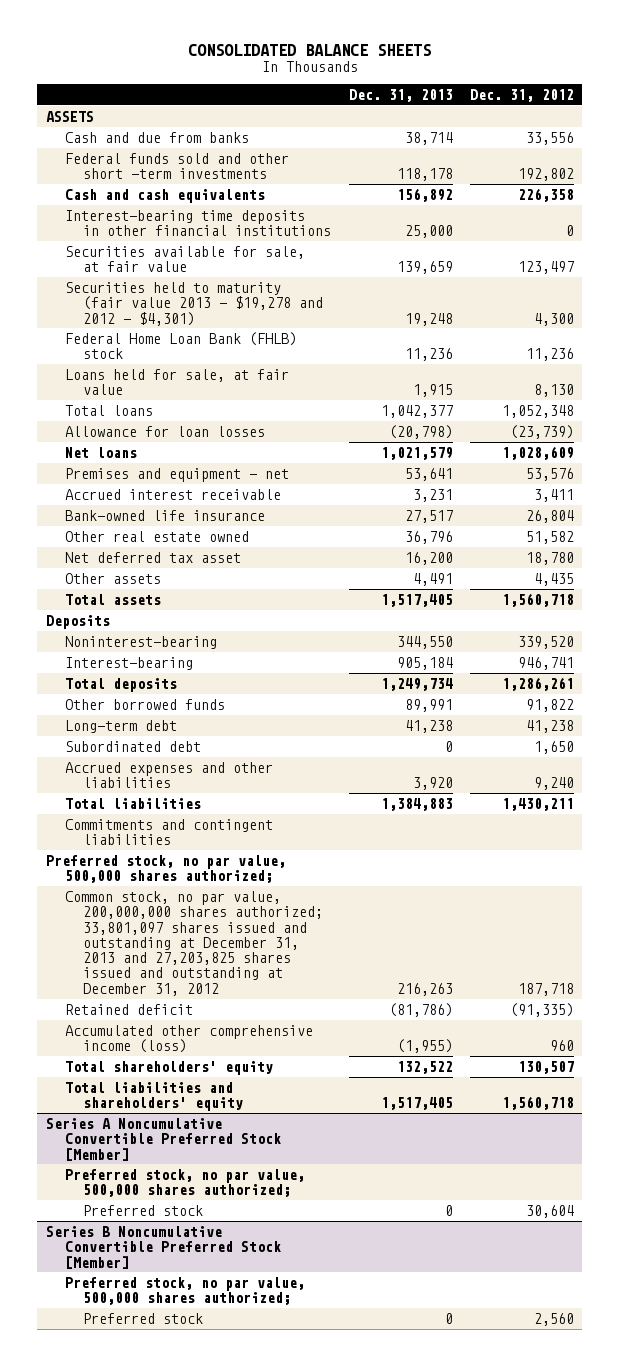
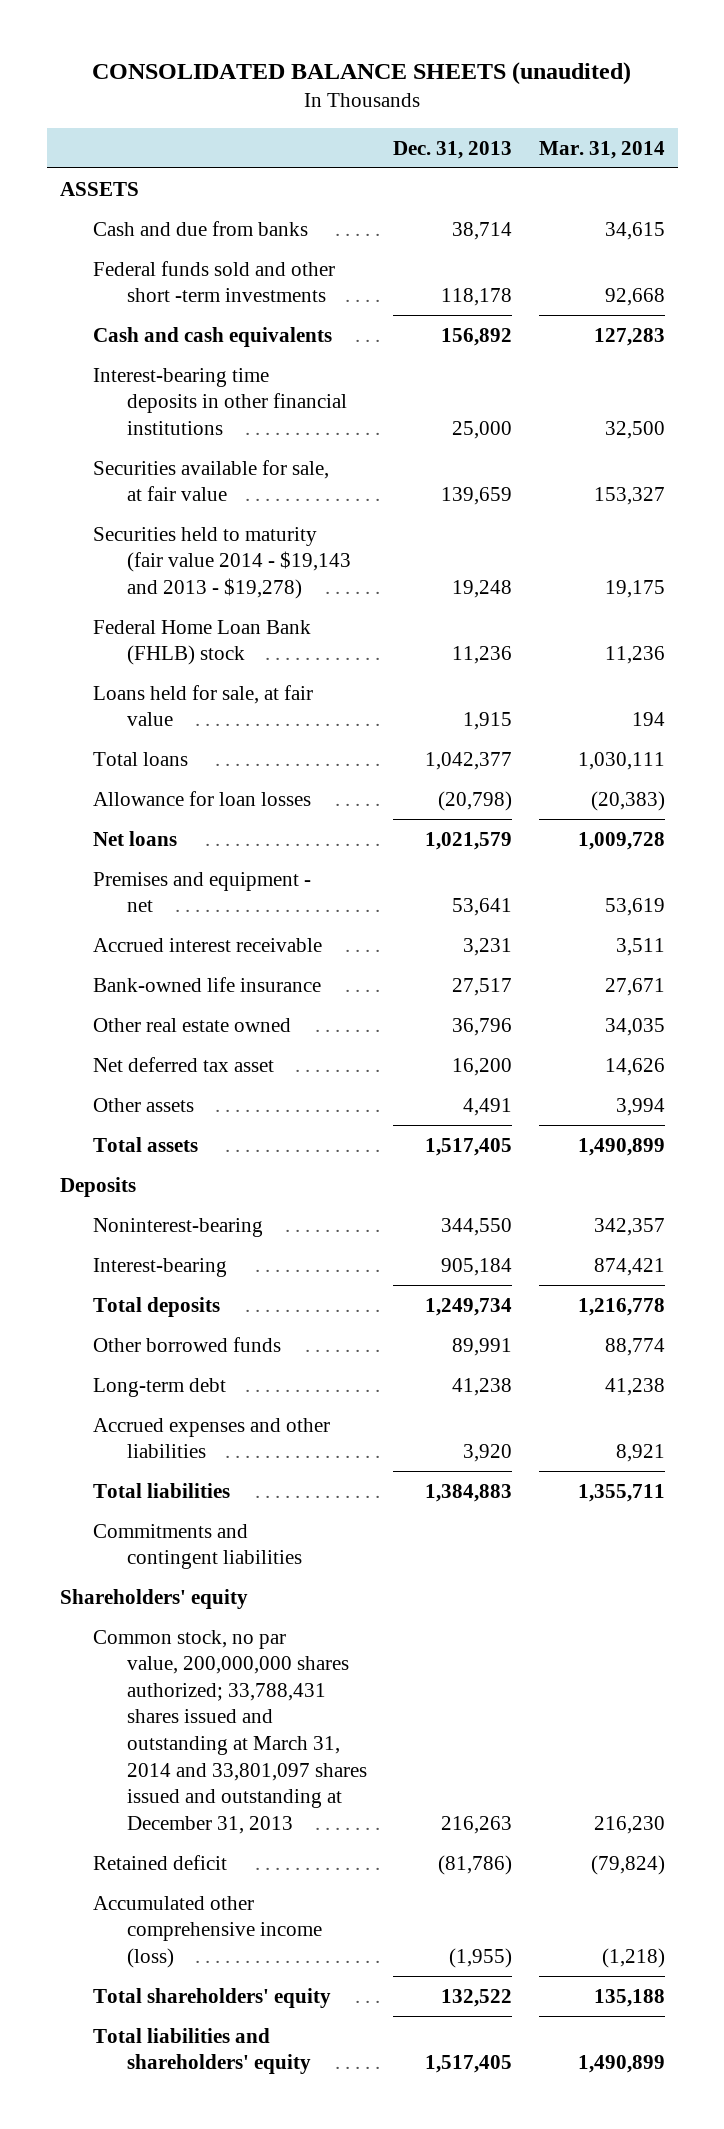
[187,44,431,57] CONSOLIDATED BALANCE SHEETS -> [92,62,632,86] CONSOLIDATED BALANCE SHEETS (unaudited)
[469,89,574,103] Dec. 31, 2012 -> none
none -> [538,140,665,159] Mar. 31, 2014
[64,281,324,326] Securities held to maturity (fair value 2013 - $19,278 and 2012 - $4,301) -> [93,526,351,599] Securities held to maturity (fair value 2014 - $19,143 and 2013 - $19,278)
[64,740,201,752] Subordinated debt -> none
[46,854,287,884] Preferred stock, no par value, 500,000 shares authorized; -> none
none -> [59,1588,248,1609] Shareholders' equity
[64,890,324,996] Common stock, no par value, 200,000,000 shares authorized; 33,801,097 shares issued and outstanding at December 31, 2013 and 27,203,825 shares issued and outstanding at December 31, 2012 -> [93,1629,367,1834] Common stock, no par value, 200,000,000 shares authorized; 33,788,431 shares issued and outstanding at March 31, 2014 and 33,801,097 shares issued and outstanding at December 31, 2013
[46,1117,281,1161] Series A Noncumulative Convertible Preferred Stock [Member] -> none
[64,1168,305,1198] Preferred stock, no par value, 500,000 shares authorized; -> none
[83,1204,204,1216] Preferred stock -> none
[46,1225,281,1269] Series B Noncumulative Convertible Preferred Stock [Member] -> none
[64,1276,305,1306] Preferred stock, no par value, 500,000 shares authorized; -> none
[83,1312,204,1324] Preferred stock -> none

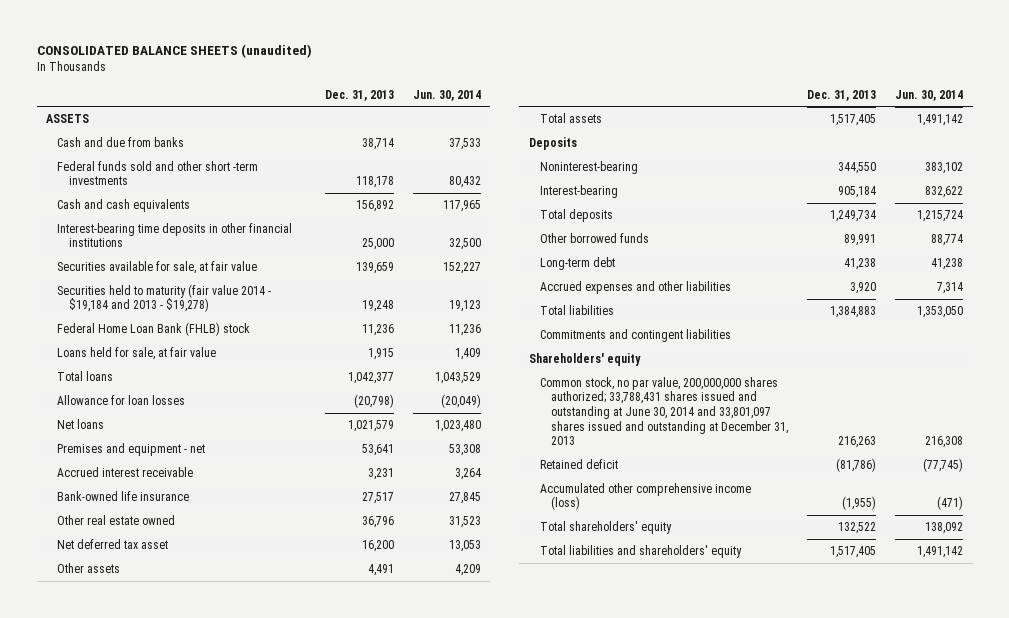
[538,140,665,159] Mar. 31, 2014 -> none
none -> [412,89,481,101] Jun. 30, 2014
[93,526,351,599] Securities held to maturity (fair value 2014 - $19,143 and 2013 - $19,278) -> [57,283,272,313] Securities held to maturity (fair value 2014 - $19,184 and 2013 - $19,278)
[93,1629,367,1834] Common stock, no par value, 200,000,000 shares authorized; 33,788,431 shares issued and outstanding at March 31, 2014 and 33,801,097 shares issued and outstanding at December 31, 2013 -> [540,376,789,446] Common stock, no par value, 200,000,000 shares authorized; 33,788,431 shares issued and outstanding at June 30, 2014 and 33,801,097 shares issued and outstanding at December 31, 2013

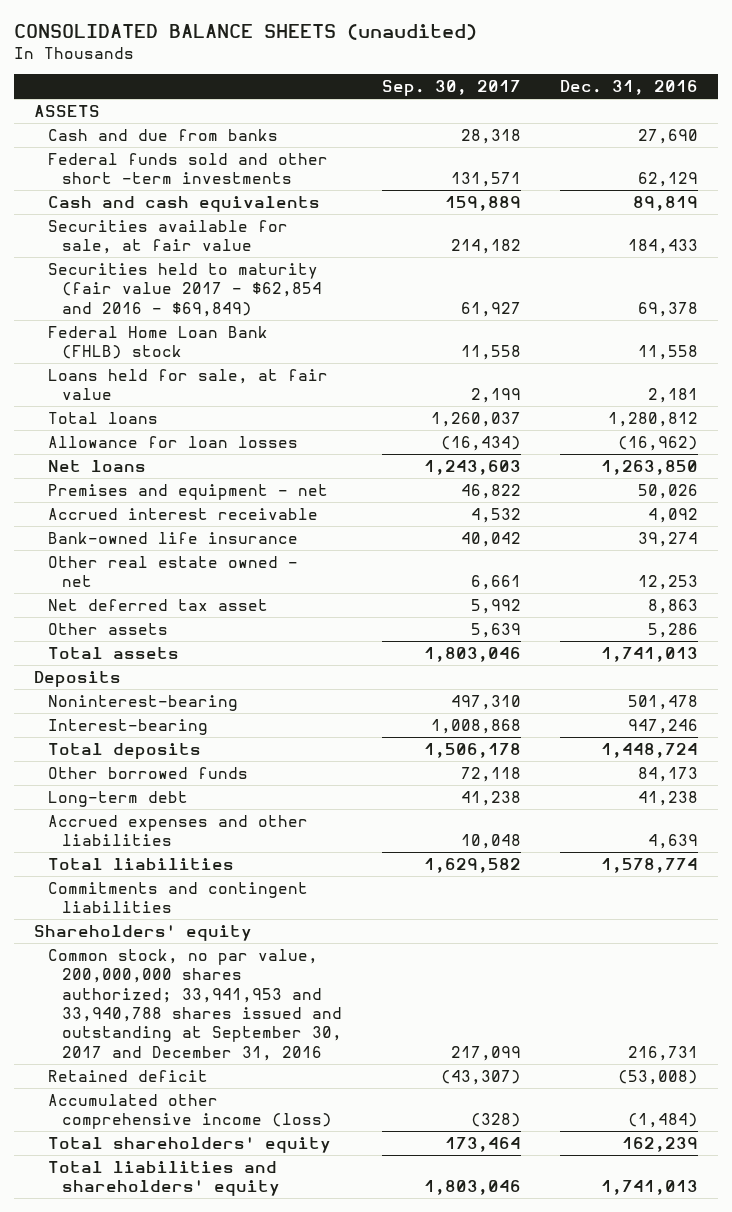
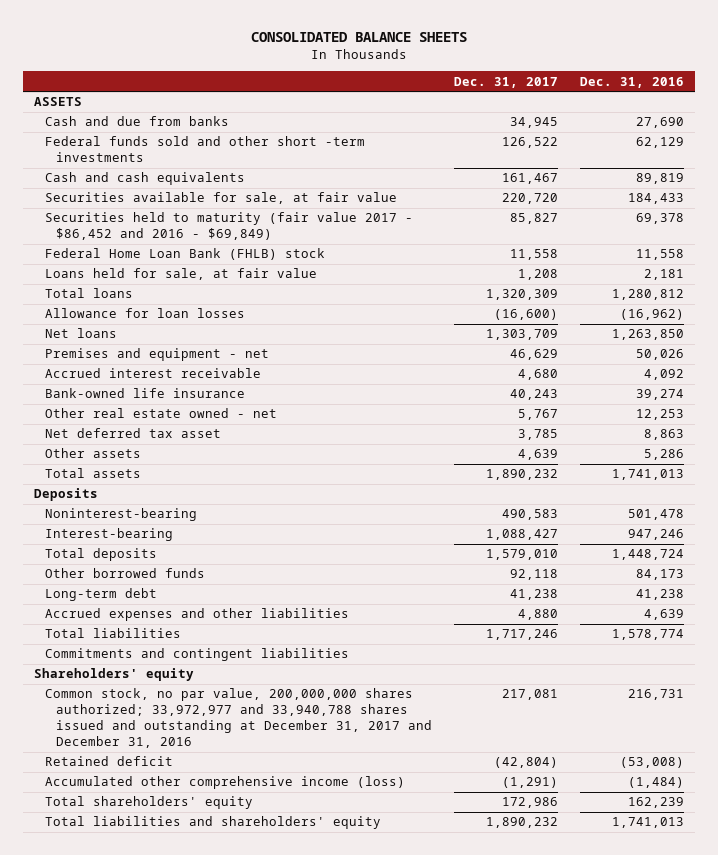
[13,23,477,40] CONSOLIDATED BALANCE SHEETS (unaudited) -> [251,32,468,43] CONSOLIDATED BALANCE SHEETS
[381,80,521,97] Sep. 30, 2017 -> none
none -> [454,76,559,88] Dec. 31, 2017
[47,262,323,317] Securities held to maturity (fair value 2017 - $62,854 and 2016 - $69,849) -> [45,212,414,241] Securities held to maturity (fair value 2017 - $86,452 and 2016 - $69,849)
[47,948,343,1061] Common stock, no par value, 200,000,000 shares authorized; 33,941,953 and 33,940,788 shares issued and outstanding at September 30, 2017 and December 31, 2016 -> [45,688,433,749] Common stock, no par value, 200,000,000 shares authorized; 33,972,977 and 33,940,788 shares issued and outstanding at December 31, 2017 and December 31, 2016

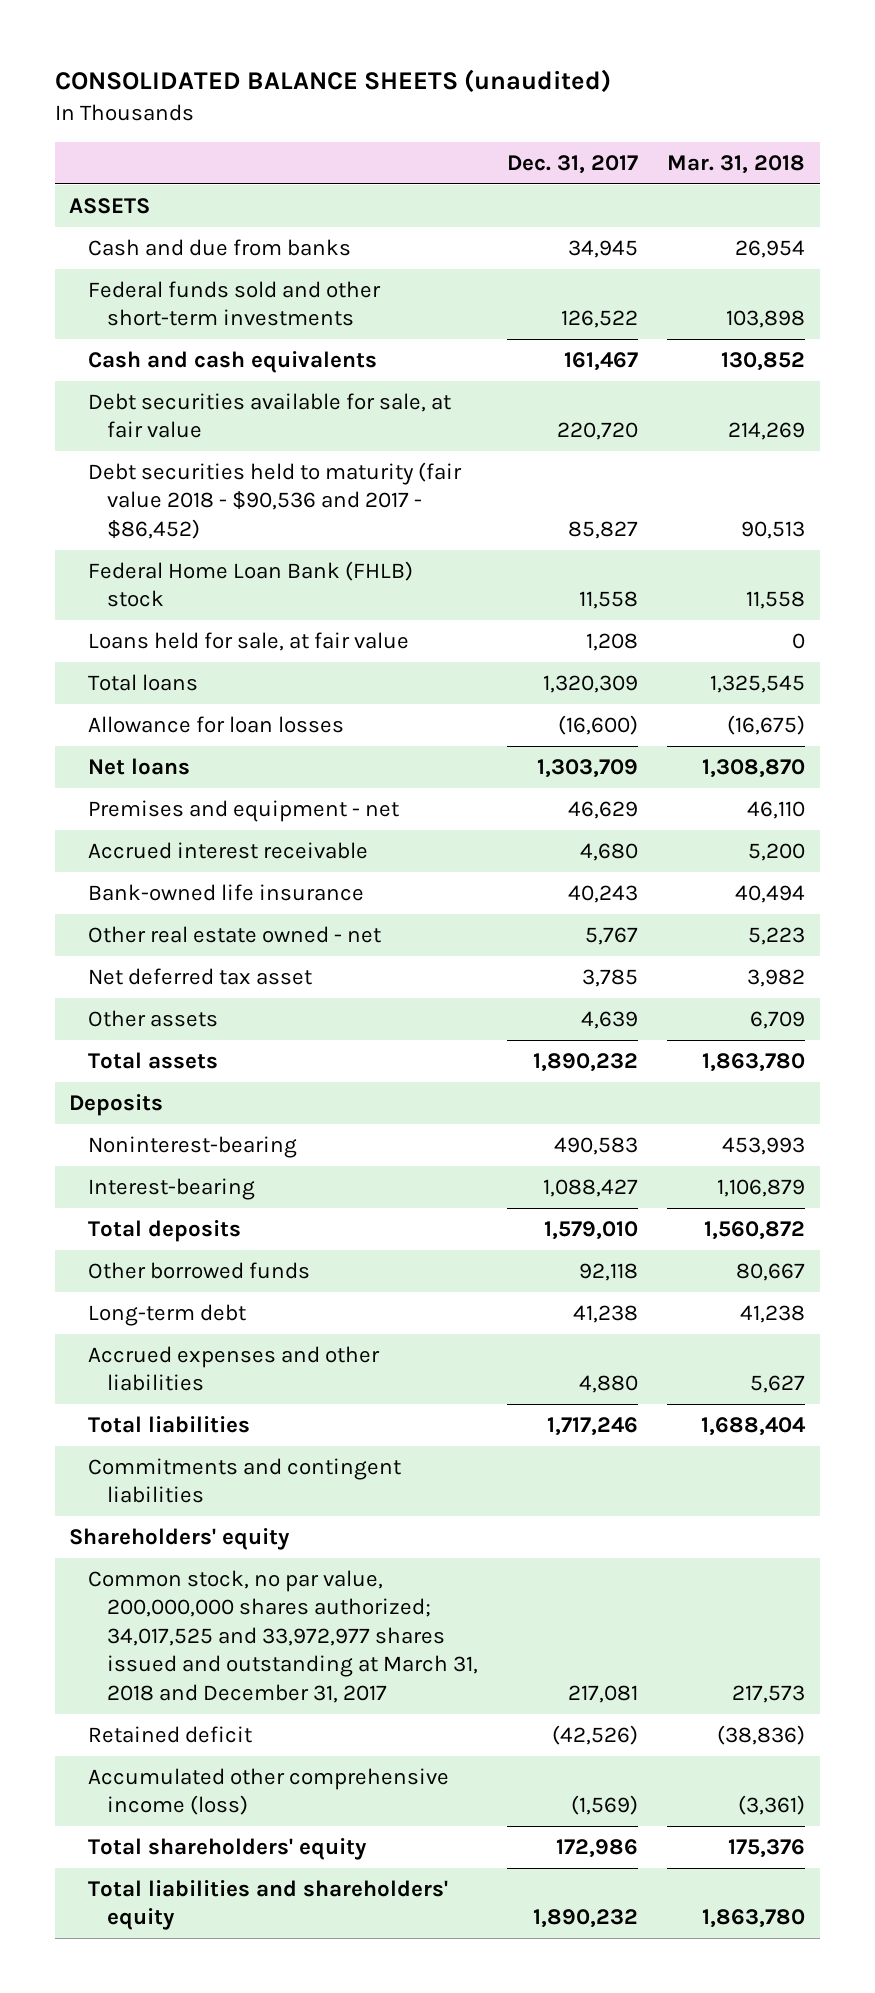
[251,32,468,43] CONSOLIDATED BALANCE SHEETS -> [54,69,611,94] CONSOLIDATED BALANCE SHEETS (unaudited)
[580,76,685,88] Dec. 31, 2016 -> none
none -> [667,154,806,174] Mar. 31, 2018
[45,136,366,163] Federal funds sold and other short -term investments -> [88,280,382,327] Federal funds sold and other short-term investments
[45,192,398,205] Securities available for sale, at fair value -> [88,392,452,439] Debt securities available for sale, at fair value
[45,212,414,241] Securities held to maturity (fair value 2017 - $86,452 and 2016 - $69,849) -> [88,461,463,539] Debt securities held to maturity (fair value 2018 - $90,536 and 2017 - $86,452)
[45,688,433,749] Common stock, no par value, 200,000,000 shares authorized; 33,972,977 and 33,940,788 shares issued and outstanding at December 31, 2017 and December 31, 2016 -> [88,1569,478,1703] Common stock, no par value, 200,000,000 shares authorized; 34,017,525 and 33,972,977 shares issued and outstanding at March 31, 2018 and December 31, 2017
[494,757,559,769] (42,804) -> [551,1724,638,1745] (42,526)
[502,777,559,789] (1,291) -> [570,1795,638,1816] (1,569)

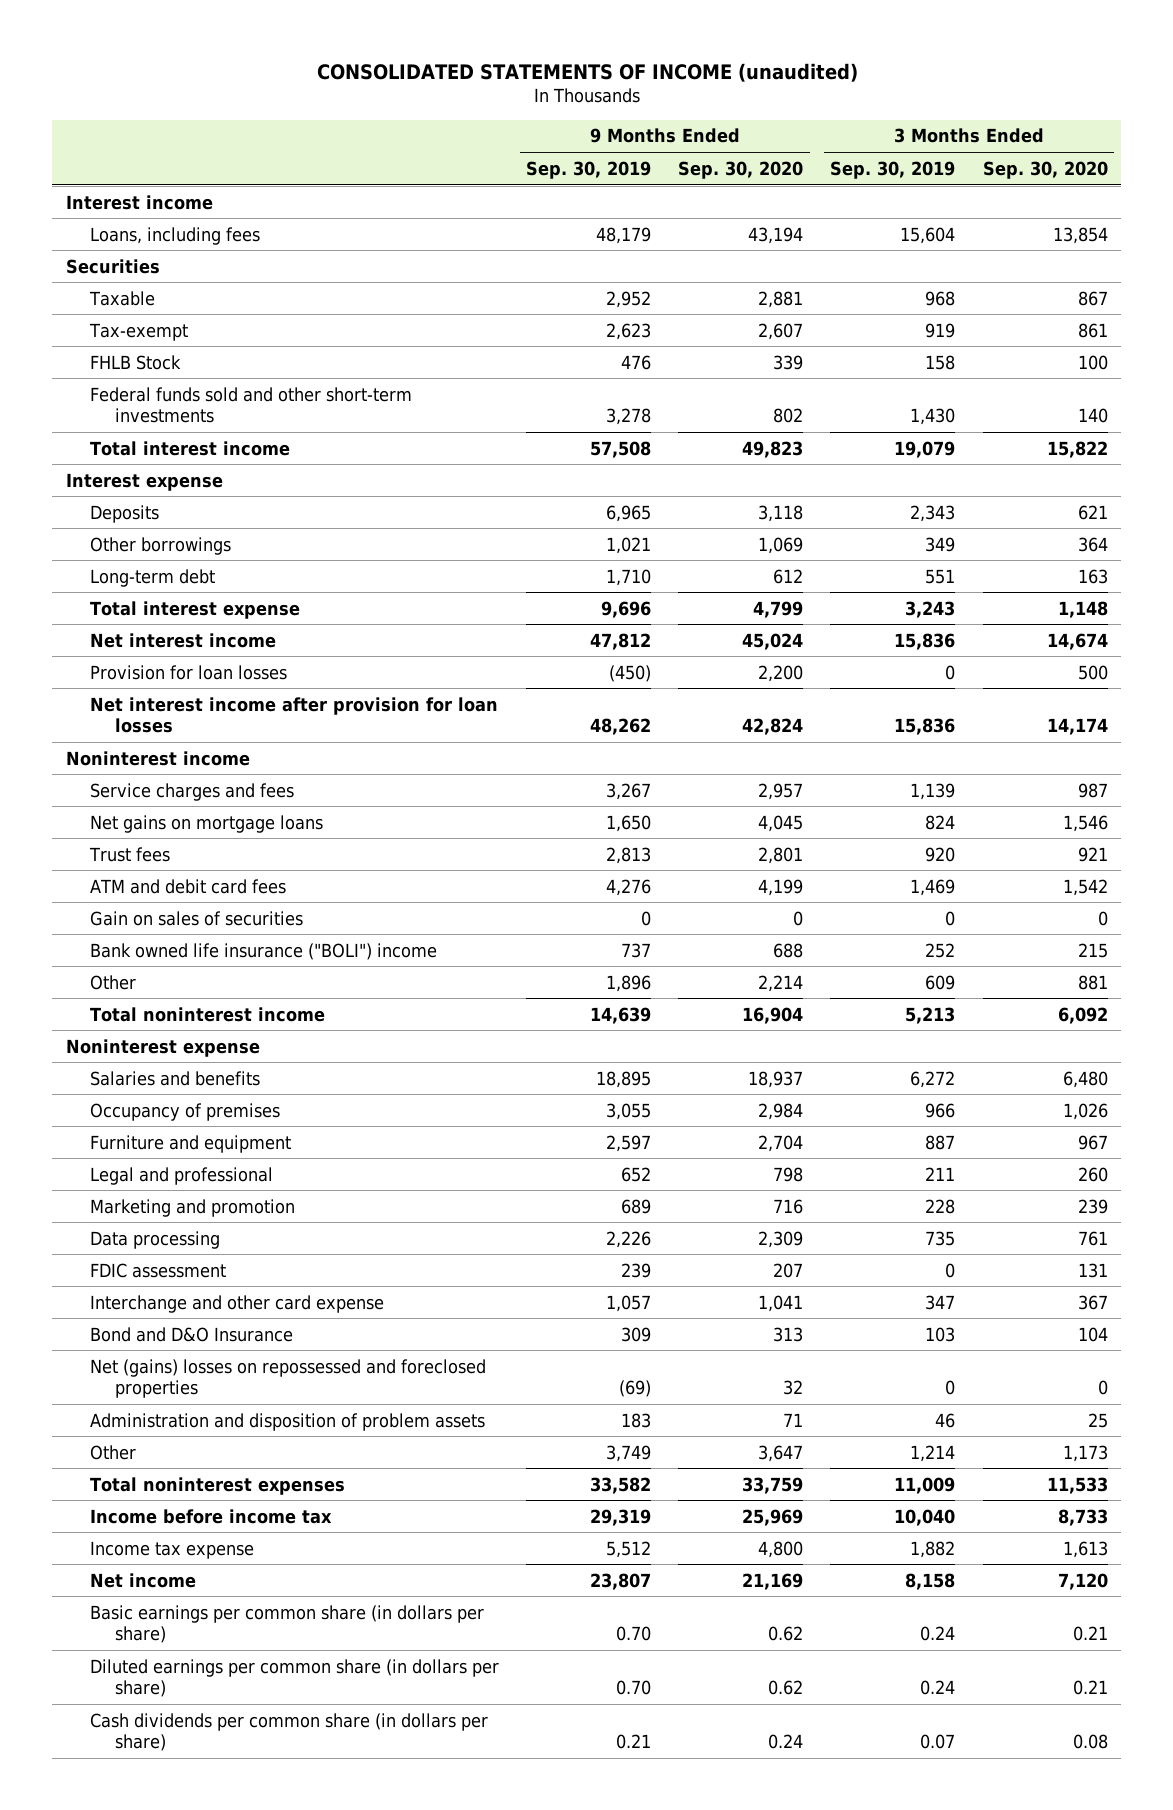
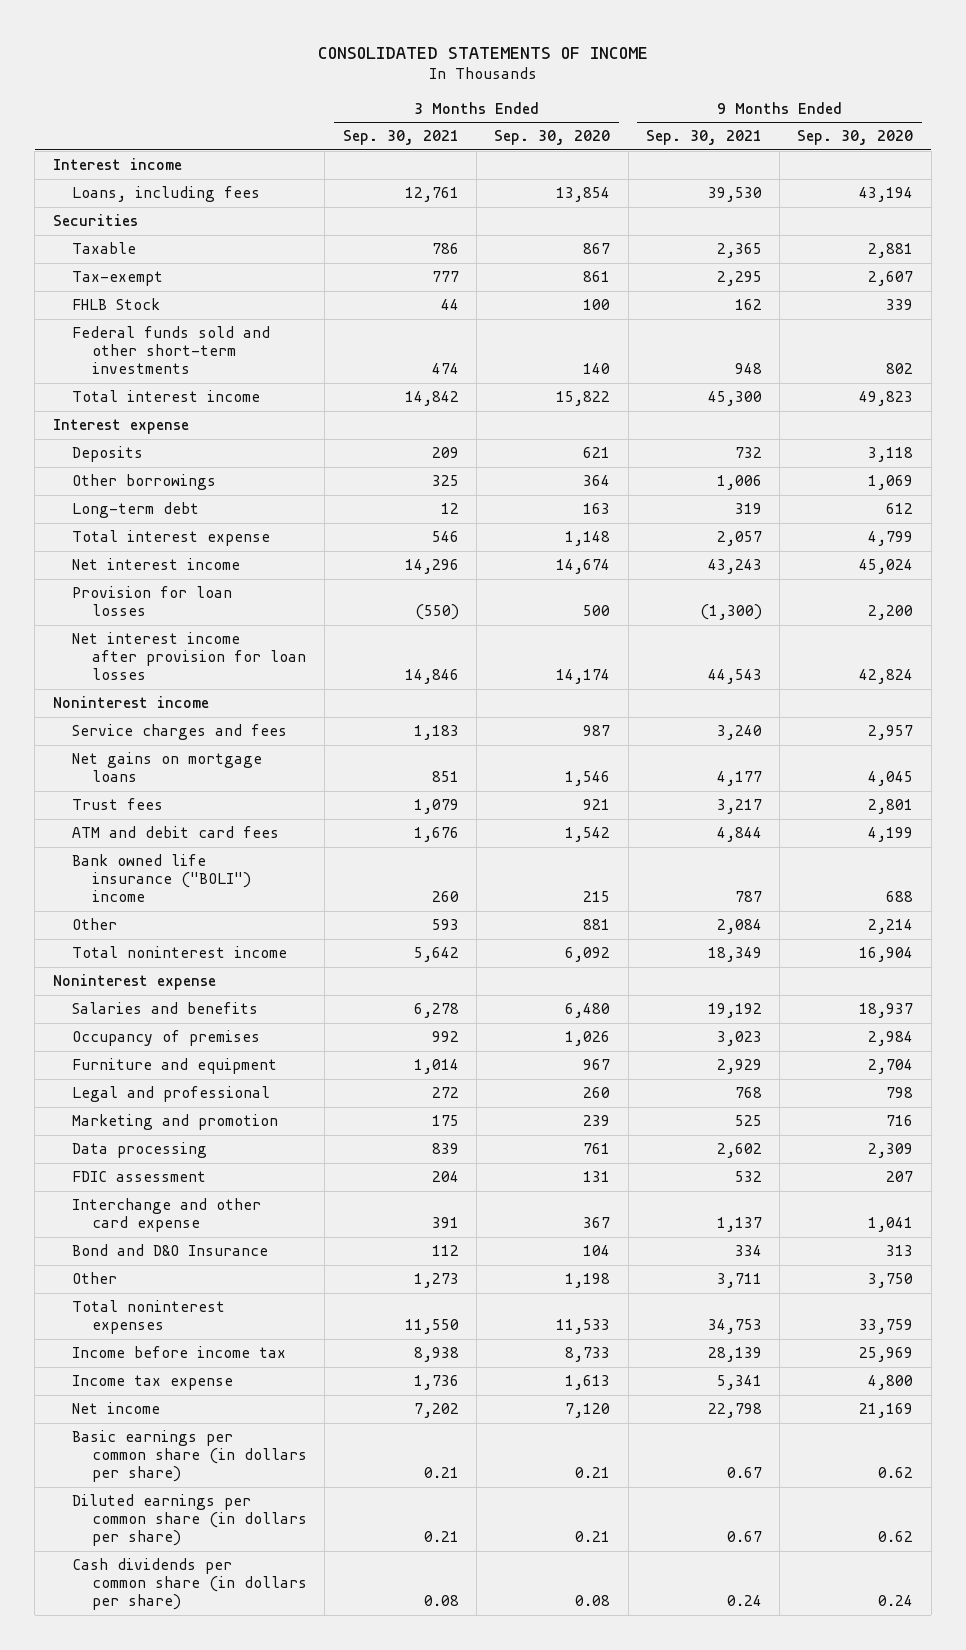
[316,62,858,82] CONSOLIDATED STATEMENTS OF INCOME (unaudited) -> [318,46,649,59] CONSOLIDATED STATEMENTS OF INCOME
[526,160,652,179] Sep. 30, 2019 -> none
[830,160,956,179] Sep. 30, 2019 -> none
none -> [342,130,459,146] Sep. 30, 2021
none -> [645,130,762,146] Sep. 30, 2021
[90,910,304,926] Gain on sales of securities -> none
[90,1358,487,1399] Net (gains) losses on repossessed and foreclosed properties -> none
[90,1412,486,1431] Administration and disposition of problem assets -> none
[758,1444,804,1462] 3,647 -> [868,1273,914,1289] 3,750
[1062,1444,1108,1462] 1,173 -> [565,1273,611,1289] 1,198

